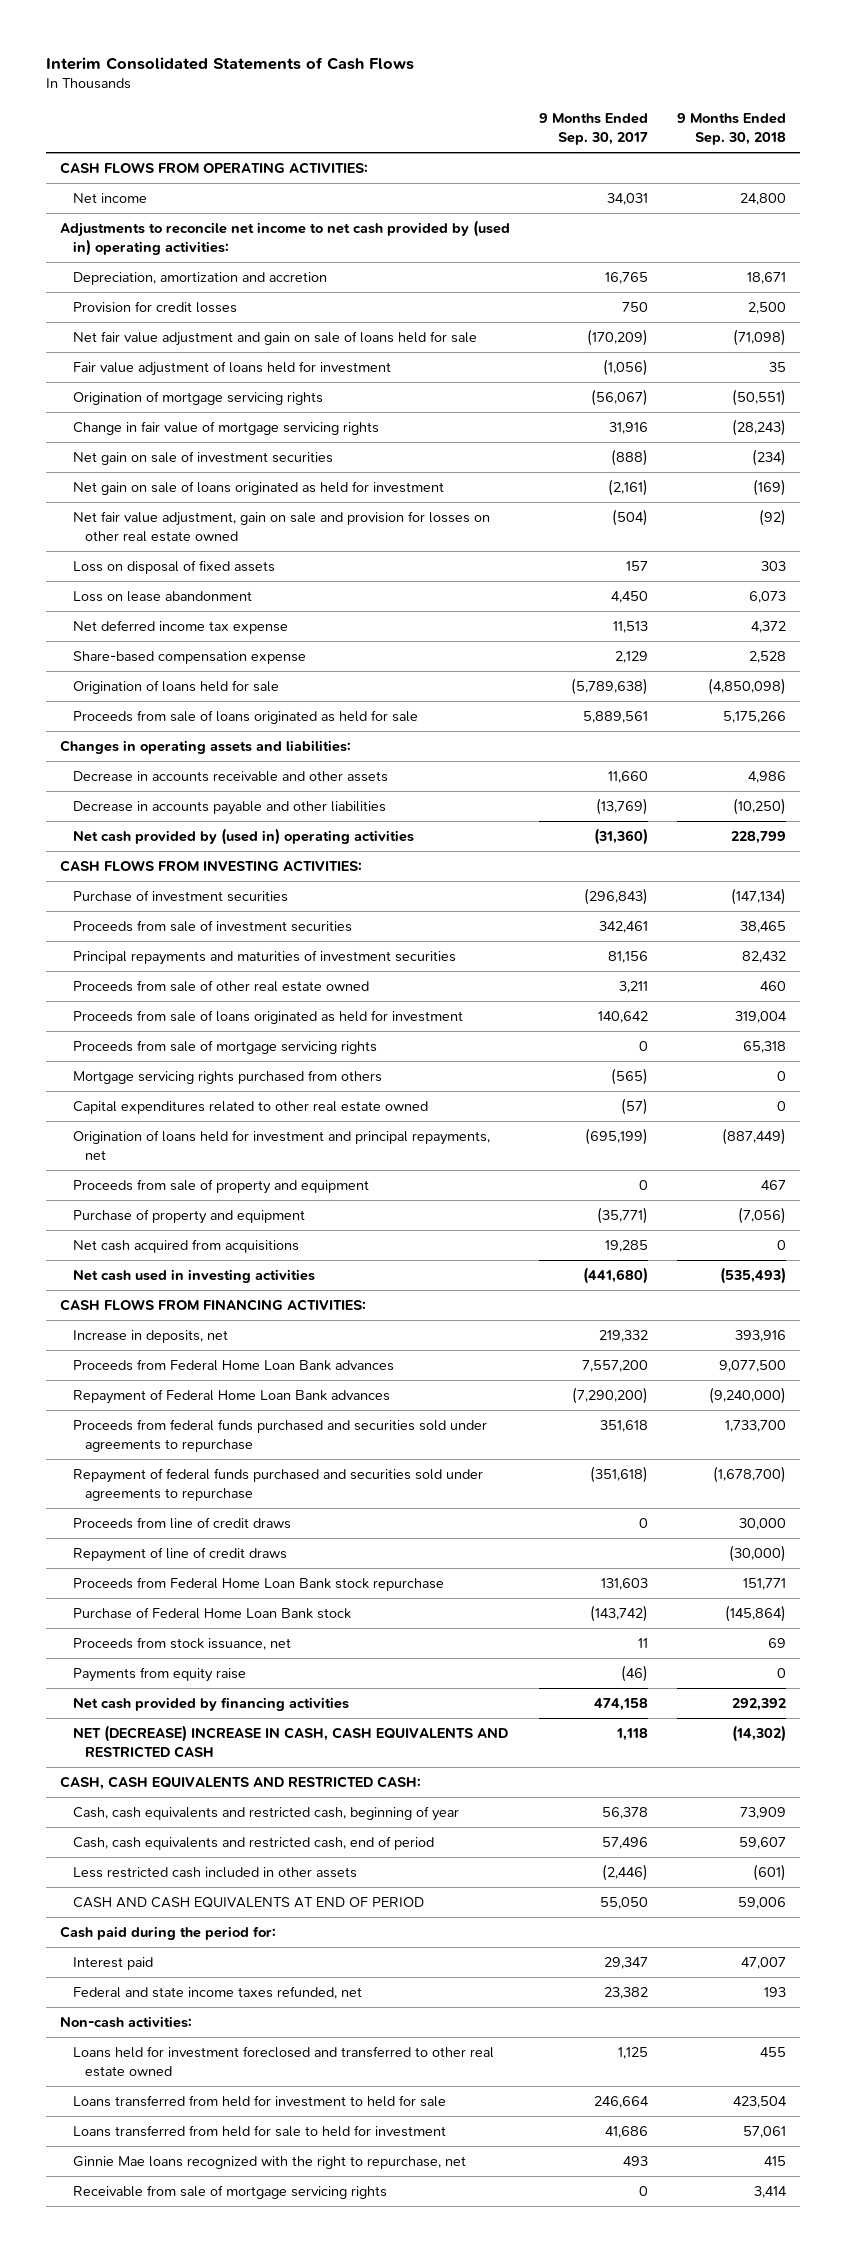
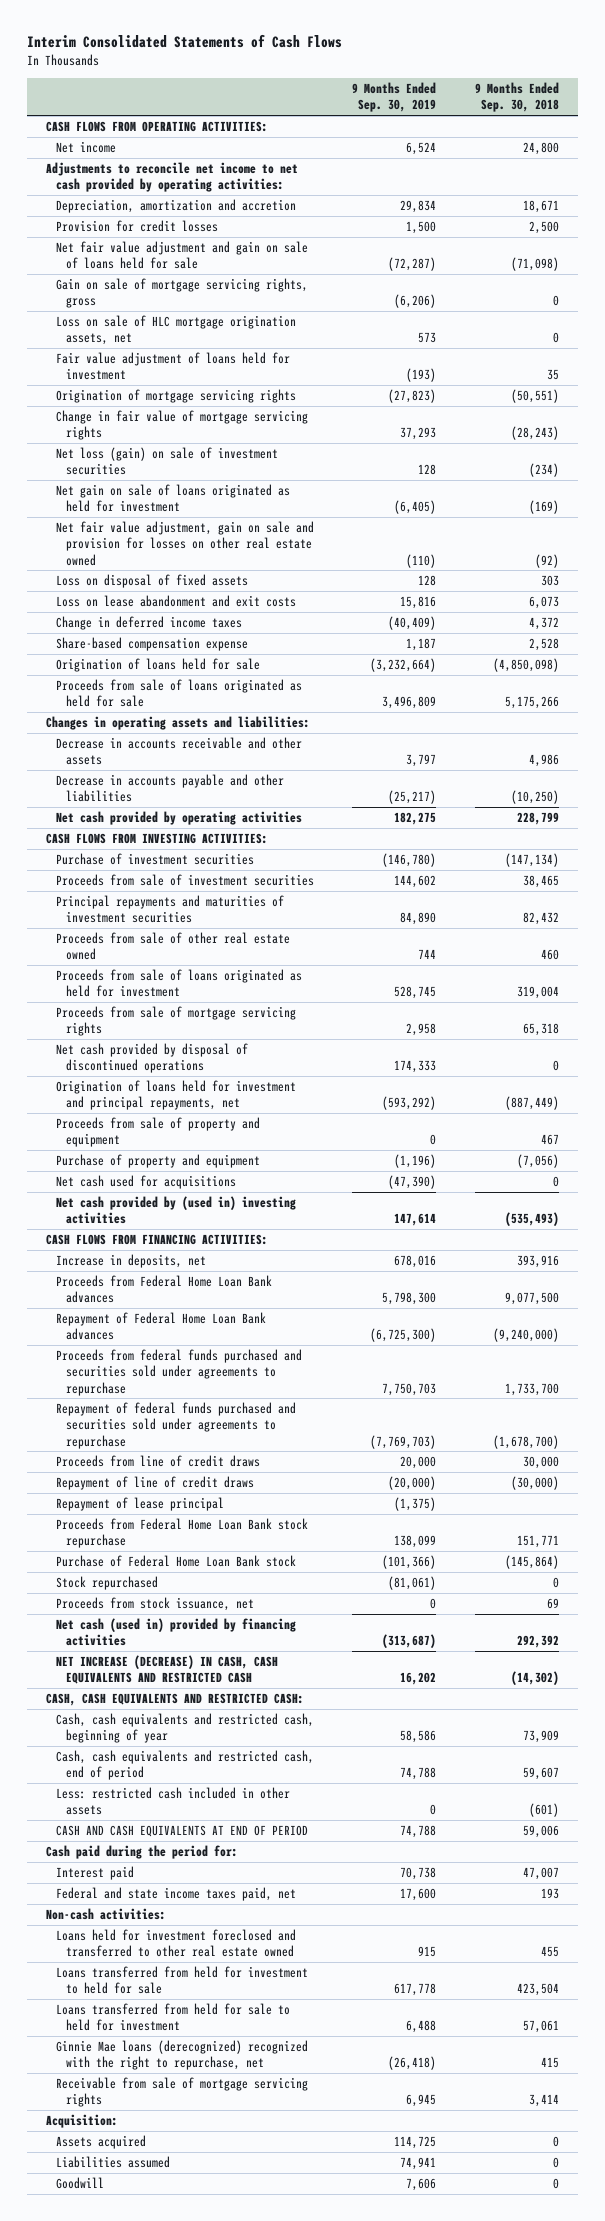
[539,113,649,145] 9 Months Ended Sep. 30, 2017 -> none
none -> [352,81,437,113] 9 Months Ended Sep. 30, 2019
[60,220,511,256] Adjustments to reconcile net income to net cash provided by (used in) operating activities: -> [46,161,299,193] Adjustments to reconcile net income to net cash provided by operating activities:
none -> [55,277,308,309] Gain on sale of mortgage servicing rights, gross
none -> [55,314,296,346] Loss on sale of HLC mortgage origination assets, net
[72,451,333,466] Net gain on sale of investment securities -> [55,446,278,476] Net loss (gain) on sale of investment securities
[72,591,252,603] Loss on lease abandonment -> [55,594,296,607] Loss on lease abandonment and exit costs
[72,620,288,635] Net deferred income tax expense -> [55,615,242,630] Change in deferred income taxes
[72,828,414,846] Net cash provided by (used in) operating activities -> [55,810,302,825] Net cash provided by operating activities
[72,1070,382,1085] Mortgage servicing rights purchased from others -> none
[72,1101,428,1115] Capital expenditures related to other real estate owned -> none
none -> [55,1042,248,1074] Net cash provided by disposal of discontinued operations
[72,1239,299,1254] Net cash acquired from acquisitions -> none
none -> [55,1174,236,1189] Net cash used for acquisitions
[72,1269,315,1284] Net cash used in investing activities -> [55,1195,296,1225] Net cash provided by (used in) investing activities
none -> [55,1496,224,1511] Repayment of lease principal
none -> [55,1575,158,1590] Stock repurchased
[72,1667,246,1683] Payments from equity raise -> none
[72,1697,349,1712] Net cash provided by financing activities -> [55,1617,296,1647] Net cash (used in) provided by financing activities
[72,1725,508,1758] NET (DECREASE) INCREASE IN CASH, CASH EQUIVALENTS AND RESTRICTED CASH -> [55,1654,278,1685] NET INCREASE (DECREASE) IN CASH, CASH EQUIVALENTS AND RESTRICTED CASH
[72,1867,357,1879] Less restricted cash included in other assets -> [55,1786,290,1816] Less: restricted cash included in other assets
[72,1986,362,2000] Federal and state income taxes refunded, net -> [55,1886,296,1901] Federal and state income taxes paid, net
[72,2156,466,2170] Ginnie Mae loans recognized with the right to repurchase, net -> [55,2039,308,2071] Ginnie Mae loans (derecognized) recognized with the right to repurchase, net
none -> [46,2113,119,2128] Acquisition:
none -> [55,2134,146,2149] Assets acquired
none -> [55,2155,170,2168] Liabilities assumed
none -> [55,2176,104,2189] Goodwill

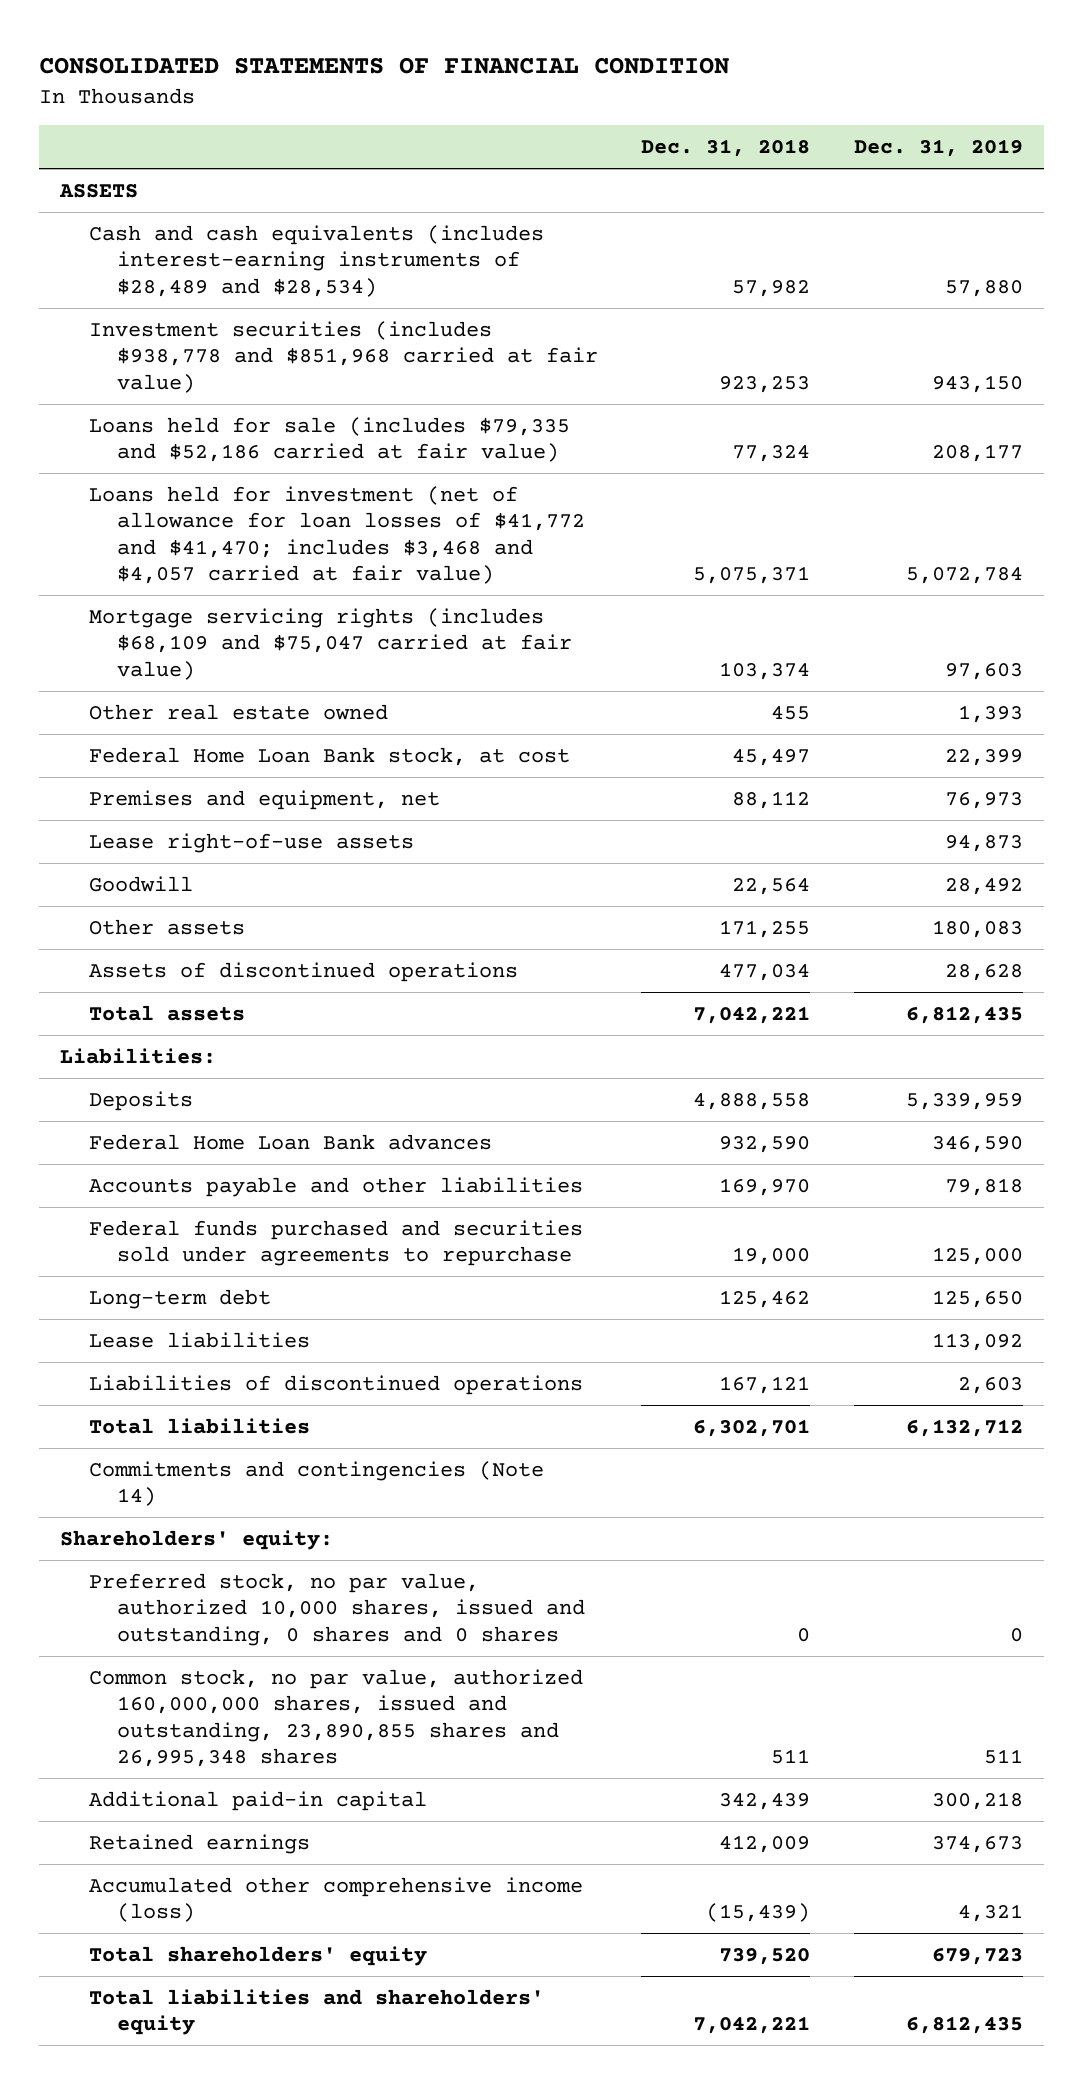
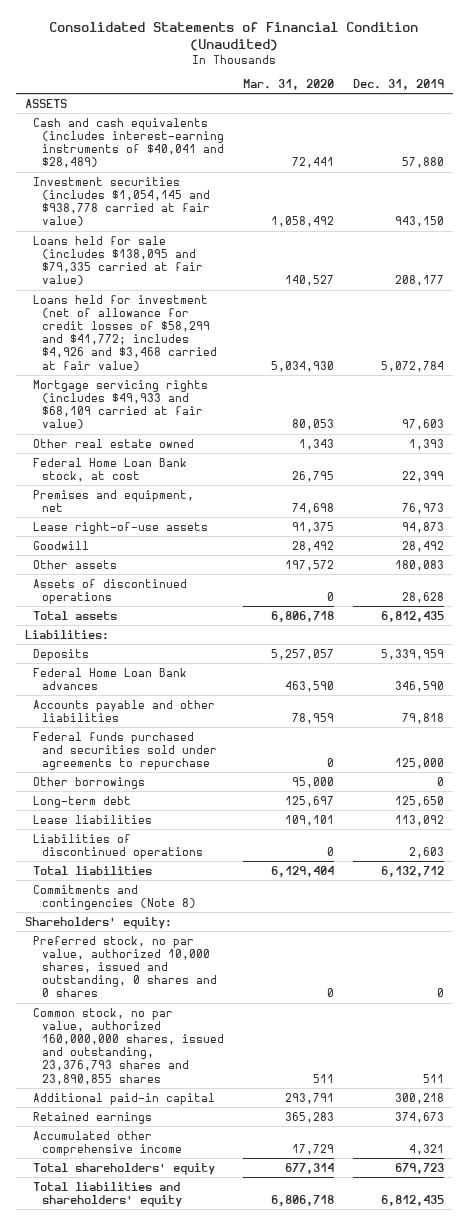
[38,57,729,75] CONSOLIDATED STATEMENTS OF FINANCIAL CONDITION -> [49,22,419,52] Consolidated Statements of Financial Condition (Unaudited)
[641,139,811,158] Dec. 31, 2018 -> none
none -> [242,79,334,91] Mar. 31, 2020
[88,224,544,297] Cash and cash equivalents (includes interest-earning instruments of $28,489 and $28,534) -> [33,117,224,169] Cash and cash equivalents (includes interest-earning instruments of $40,041 and $28,489)
[88,320,599,393] Investment securities (includes $938,778 and $851,968 carried at fair value) -> [33,176,210,227] Investment securities (includes $1,054,145 and $938,778 carried at fair value)
[88,416,570,463] Loans held for sale (includes $79,335 and $52,186 carried at fair value) -> [33,235,203,286] Loans held for sale (includes $138,095 and $79,335 carried at fair value)
[88,485,586,585] Loans held for investment (net of allowance for loan losses of $41,772 and $41,470; includes $3,468 and $4,057 carried at fair value) -> [33,294,217,371] Loans held for investment (net of allowance for credit losses of $58,299 and $41,772; includes $4,926 and $3,468 carried at fair value)
[88,607,573,680] Mortgage servicing rights (includes $68,109 and $75,047 carried at fair value) -> [33,379,209,430] Mortgage servicing rights (includes $49,933 and $68,109 carried at fair value)
none -> [33,776,146,789] Other borrowings
[88,1460,544,1507] Commitments and contingencies (Note 14) -> [33,884,196,910] Commitments and contingencies (Note 8)
[88,1668,583,1768] Common stock, no par value, authorized 160,000,000 shares, issued and outstanding, 23,890,855 shares and 26,995,348 shares -> [33,1007,224,1085] Common stock, no par value, authorized 160,000,000 shares, issued and outstanding, 23,376,793 shares and 23,890,855 shares
[88,1876,583,1923] Accumulated other comprehensive income (loss) -> [33,1130,182,1156] Accumulated other comprehensive income

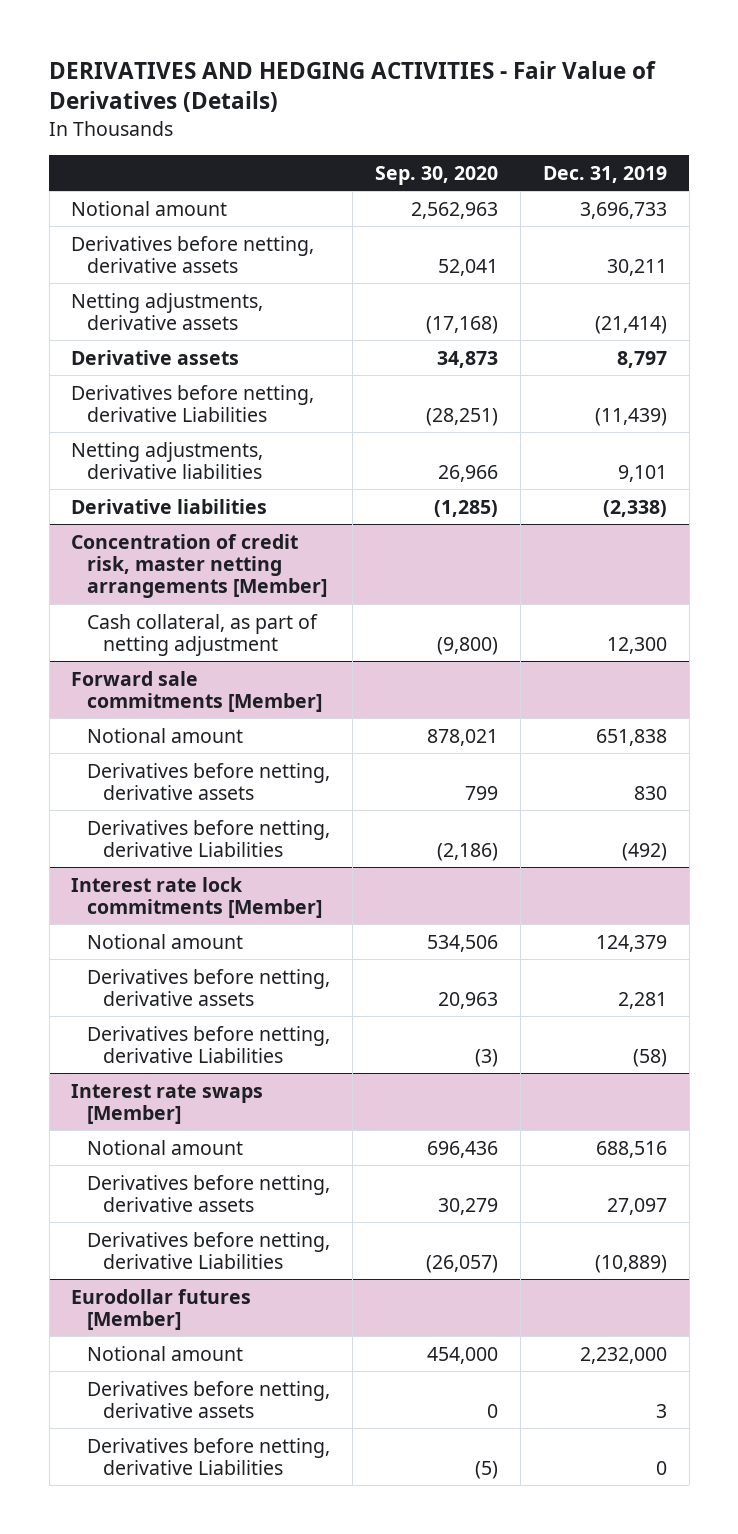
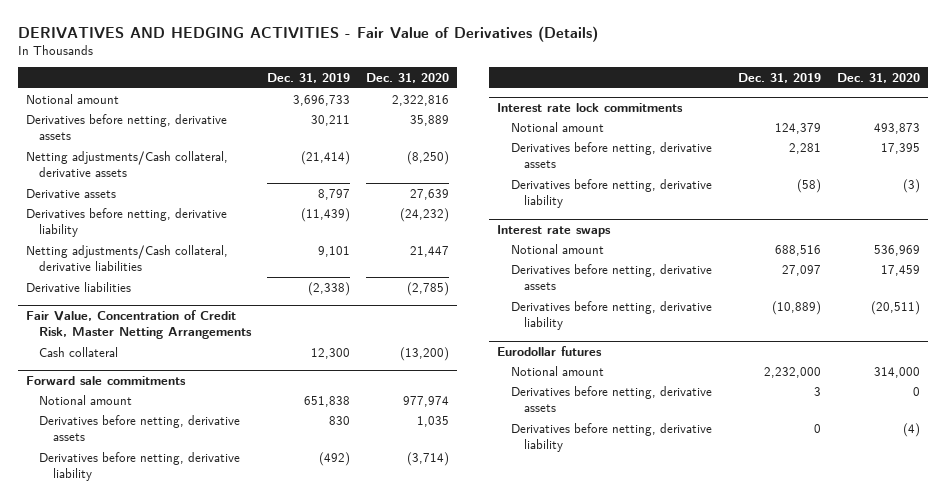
[375,165,499,185] Sep. 30, 2020 -> none
none -> [366,72,450,83] Dec. 31, 2020
[71,292,264,330] Netting adjustments, derivative assets -> [25,150,228,177] Netting adjustments/Cash collateral, derivative assets
[71,384,315,422] Derivatives before netting, derivative Liabilities -> [25,207,227,237] Derivatives before netting, derivative liability
[71,441,264,479] Netting adjustments, derivative liabilities -> [25,244,228,271] Netting adjustments/Cash collateral, derivative liabilities
[71,533,328,599] Concentration of credit risk, master netting arrangements [Member] -> [25,309,253,339] Fair Value, Concentration of Credit Risk, Master Netting Arrangements
[87,613,319,656] Cash collateral, as part of netting adjustment -> [39,346,119,357] Cash collateral
[71,670,323,712] Forward sale commitments [Member] -> [25,375,186,385] Forward sale commitments
[87,819,331,857] Derivatives before netting, derivative Liabilities -> [39,451,241,481] Derivatives before netting, derivative liability
[71,876,323,918] Interest rate lock commitments [Member] -> [496,102,683,112] Interest rate lock commitments
[87,1025,331,1063] Derivatives before netting, derivative Liabilities -> [510,178,712,208] Derivatives before netting, derivative liability
[71,1083,264,1124] Interest rate swaps [Member] -> [496,224,611,237] Interest rate swaps
[87,1231,331,1269] Derivatives before netting, derivative Liabilities -> [510,300,712,330] Derivatives before netting, derivative liability
[71,1288,252,1330] Eurodollar futures [Member] -> [496,345,602,356] Eurodollar futures
[87,1437,331,1475] Derivatives before netting, derivative Liabilities -> [510,422,712,452] Derivatives before netting, derivative liability

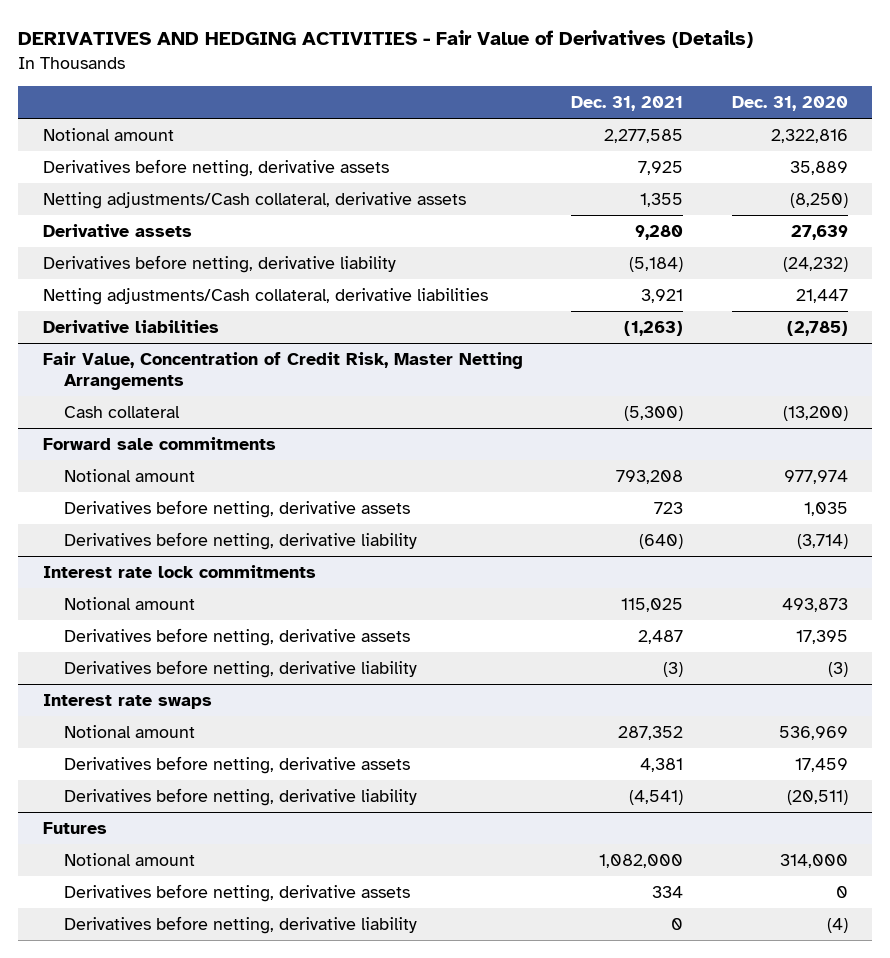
[267,72,351,83] Dec. 31, 2019 -> none
none -> [571,96,684,112] Dec. 31, 2021
[496,345,602,356] Eurodollar futures -> [42,821,107,834] Futures

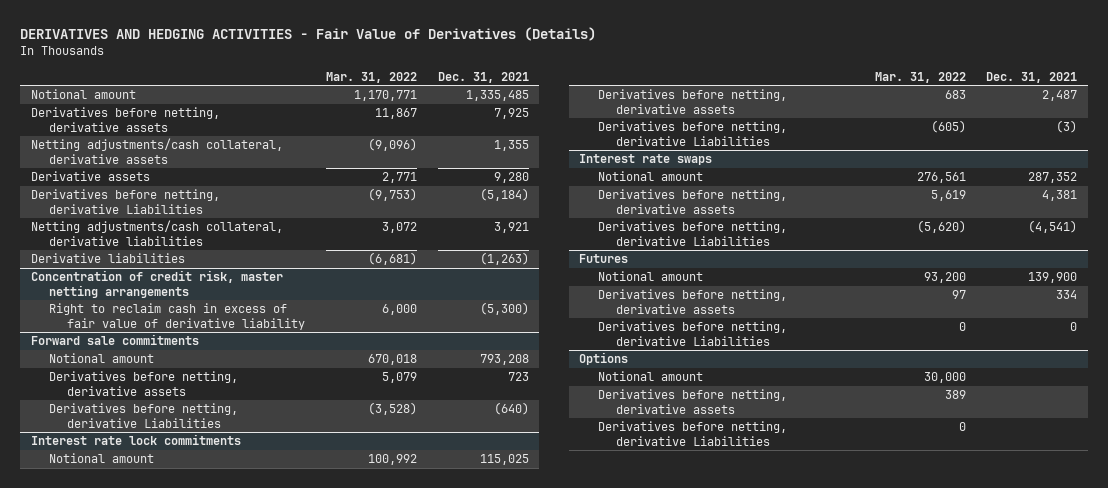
[731,96,848,112] Dec. 31, 2020 -> none
none -> [326,71,418,83] Mar. 31, 2022
[604,128,684,143] 2,277,585 -> [465,90,529,102] 1,335,485
[42,191,466,209] Netting adjustments/Cash collateral, derivative assets -> [30,138,283,164] Netting adjustments/cash collateral, derivative assets
[42,254,396,273] Derivatives before netting, derivative liability -> [30,189,220,214] Derivatives before netting, derivative Liabilities
[42,287,488,305] Netting adjustments/Cash collateral, derivative liabilities -> [30,220,283,246] Netting adjustments/cash collateral, derivative liabilities
[42,351,523,391] Fair Value, Concentration of Credit Risk, Master Netting Arrangements -> [30,270,283,298] Concentration of credit risk, master netting arrangements
[63,405,180,418] Cash collateral -> [49,303,306,330] Right to reclaim cash in excess of fair value of derivative liability
[63,531,417,550] Derivatives before netting, derivative liability -> [49,403,239,428] Derivatives before netting, derivative Liabilities
[63,659,417,678] Derivatives before netting, derivative liability -> [597,121,787,146] Derivatives before netting, derivative Liabilities
[63,787,417,806] Derivatives before netting, derivative liability -> [597,221,787,246] Derivatives before netting, derivative Liabilities
[599,853,684,868] 1,082,000 -> [1028,272,1078,284] 139,900
[63,915,417,934] Derivatives before netting, derivative liability -> [597,321,787,346] Derivatives before netting, derivative Liabilities
none -> [579,352,629,366] Options
none -> [597,371,703,382] Notional amount
none -> [597,389,787,414] Derivatives before netting, derivative assets
none -> [597,421,787,446] Derivatives before netting, derivative Liabilities

